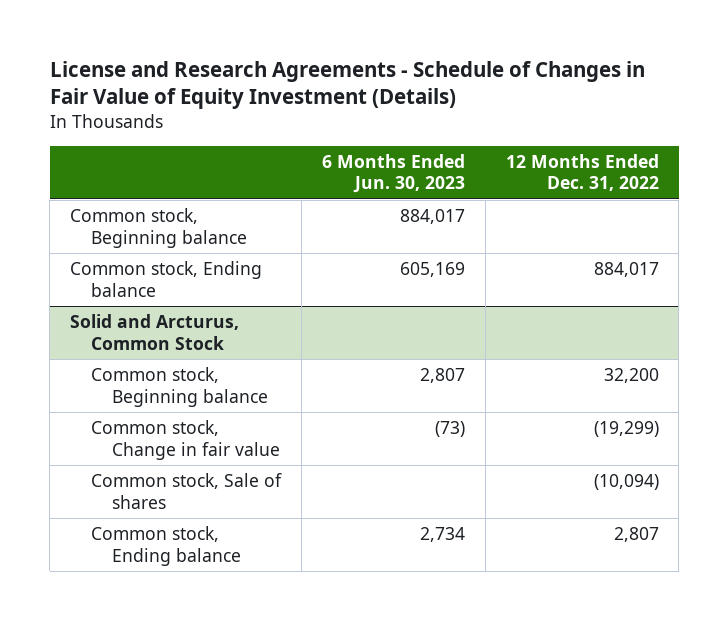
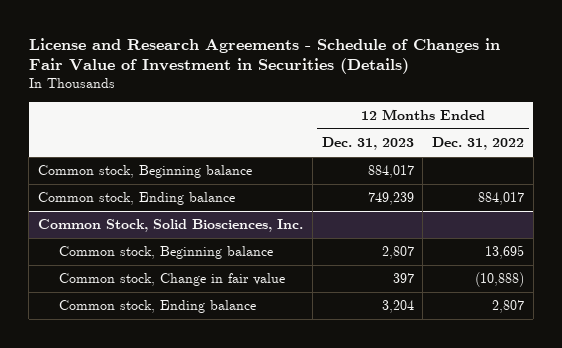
[49,60,645,110] License and Research Agreements - Schedule of Changes in Fair Value of Equity Investment (Details) -> [28,37,500,75] License and Research Agreements - Schedule of Changes in Fair Value of Investment in Securities (Details)
[321,154,465,194] 6 Months Ended Jun. 30, 2023 -> none
none -> [321,137,414,151] Dec. 31, 2023
[69,314,239,350] Solid and Arcturus, Common Stock -> none
[91,473,283,509] Common stock, Sale of shares -> none
none -> [38,219,304,233] Common Stock, Solid Biosciences, Inc.
[603,368,659,384] 32,200 -> [485,245,525,260] 13,695
[593,421,659,438] (19,299) -> [475,272,525,288] (10,888)

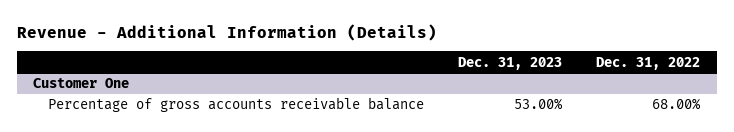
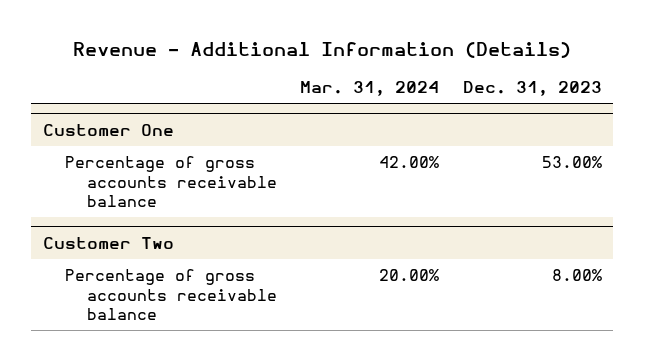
[596,56,701,70] Dec. 31, 2022 -> none
none -> [300,81,440,97] Mar. 31, 2024
none -> [42,236,174,249] Customer Two
none -> [64,268,278,321] Percentage of gross accounts receivable balance

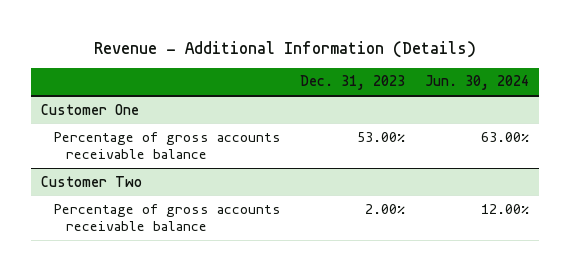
[300,81,440,97] Mar. 31, 2024 -> none
none -> [424,75,529,91] Jun. 30, 2024
[551,268,602,281] 8.00% -> [365,203,406,214] 2.00%

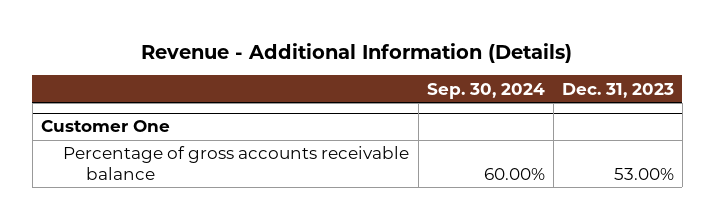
[424,75,529,91] Jun. 30, 2024 -> none
none -> [426,82,545,99] Sep. 30, 2024
[41,175,143,187] Customer Two -> none
[53,203,281,232] Percentage of gross accounts receivable balance -> none

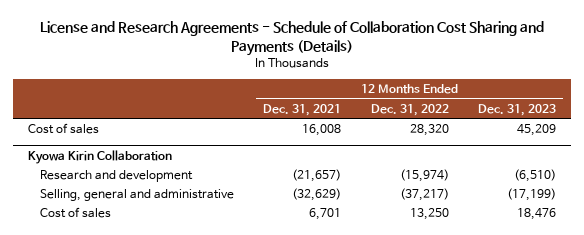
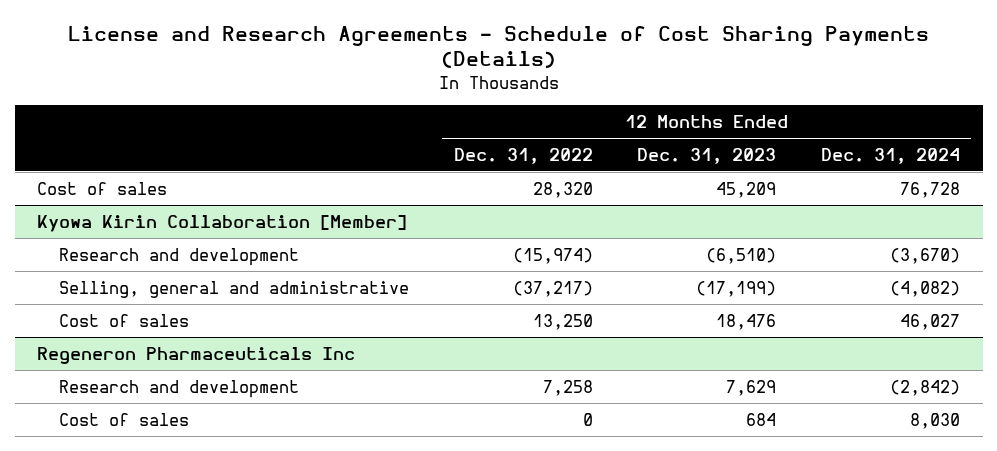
[39,20,544,56] License and Research Agreements - Schedule of Collaboration Cost Sharing and Payments (Details) -> [67,25,929,69] License and Research Agreements - Schedule of Cost Sharing Payments (Details)
[263,103,342,116] Dec. 31, 2021 -> none
none -> [821,147,961,164] Dec. 31, 2024
[27,149,172,164] Kyowa Kirin Collaboration -> [37,214,408,232] Kyowa Kirin Collaboration [Member]
none -> [37,346,356,364] Regeneron Pharmaceuticals Inc
none -> [58,379,299,398] Research and development
none -> [58,412,189,426] Cost of sales

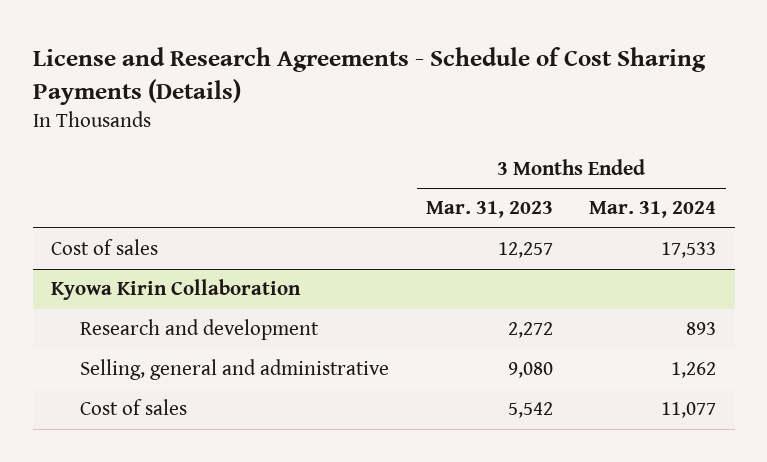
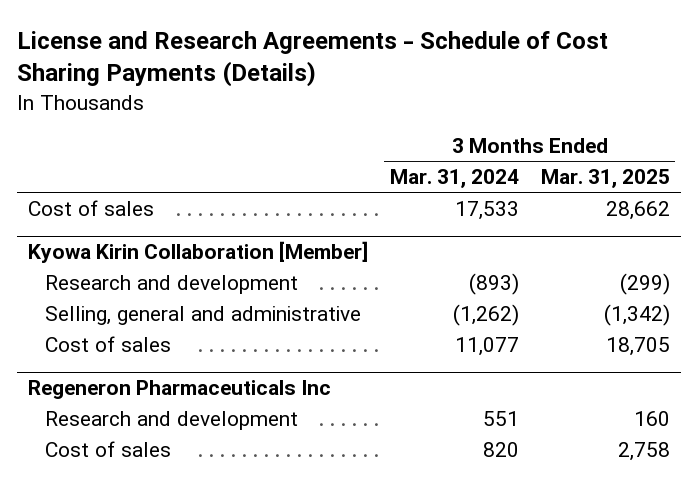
[425,201,553,219] Mar. 31, 2023 -> none
none -> [540,169,670,189] Mar. 31, 2025
[50,279,301,301] Kyowa Kirin Collaboration -> [27,241,368,264] Kyowa Kirin Collaboration [Member]
[686,322,717,336] 893 -> [468,272,519,295] (893)
[671,362,717,379] 1,262 -> [452,303,519,326] (1,262)
none -> [27,380,331,400] Regeneron Pharmaceuticals Inc
none -> [45,410,299,430] Research and development
none -> [45,440,172,457] Cost of sales

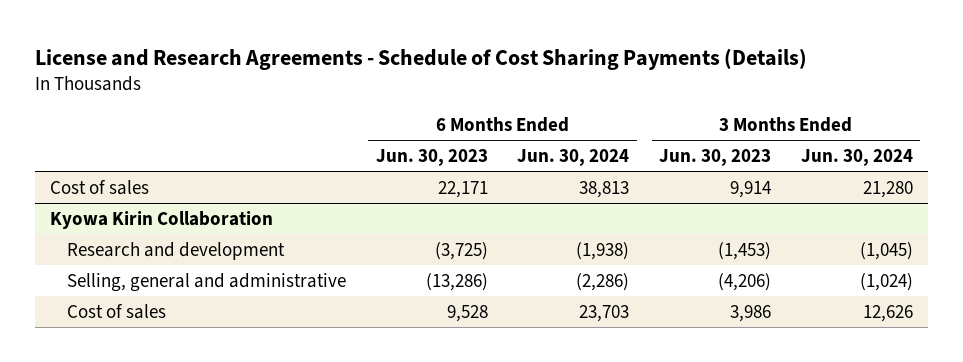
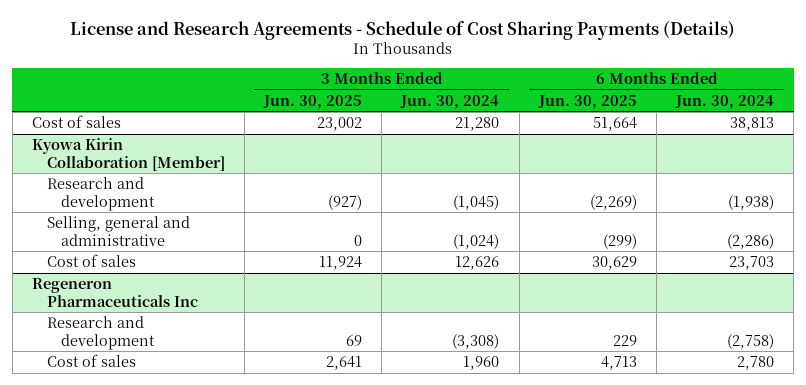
[375,149,488,167] Jun. 30, 2023 -> none
[659,149,772,167] Jun. 30, 2023 -> none
none -> [263,94,363,109] Jun. 30, 2025
none -> [537,94,637,109] Jun. 30, 2025
[50,210,274,229] Kyowa Kirin Collaboration -> [32,138,225,171] Kyowa Kirin Collaboration [Member]
none -> [32,278,198,307] Regeneron Pharmaceuticals Inc
none -> [46,316,156,350] Research and development
none -> [46,354,136,368] Cost of sales

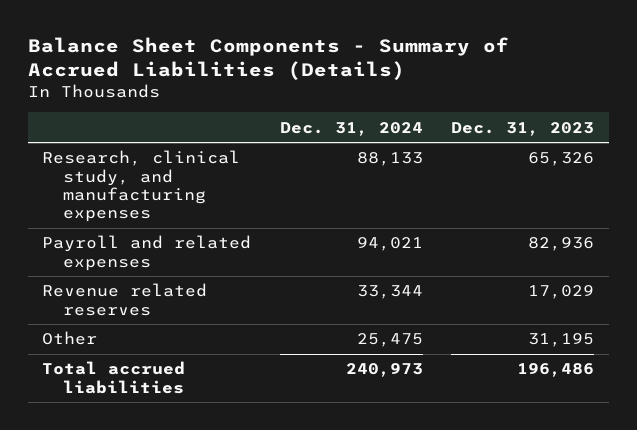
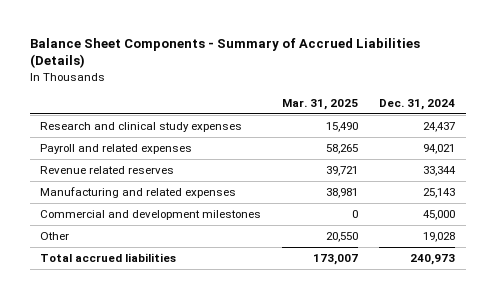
[451,121,595,136] Dec. 31, 2023 -> none
none -> [282,99,359,111] Mar. 31, 2025
[42,150,241,223] Research, clinical study, and manufacturing expenses -> [40,121,243,132] Research and clinical study expenses
[356,152,423,167] 88,133 -> [423,121,456,132] 24,437
none -> [40,186,237,198] Manufacturing and related expenses
none -> [40,209,262,220] Commercial and development milestones
[356,333,423,348] 25,475 -> [423,231,456,242] 19,028

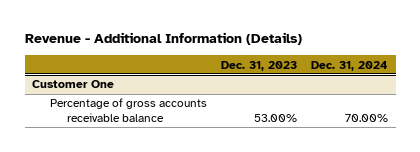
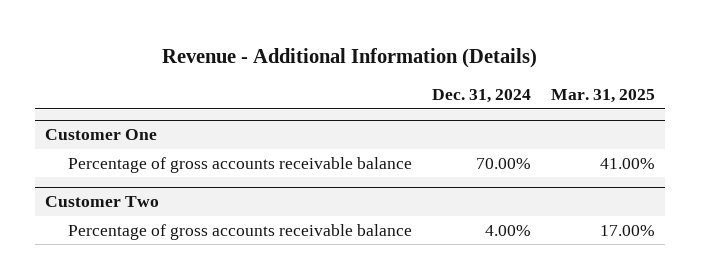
[220,60,297,71] Dec. 31, 2023 -> none
none -> [551,89,656,104] Mar. 31, 2025
none -> [45,196,160,208] Customer Two
none -> [68,223,413,240] Percentage of gross accounts receivable balance

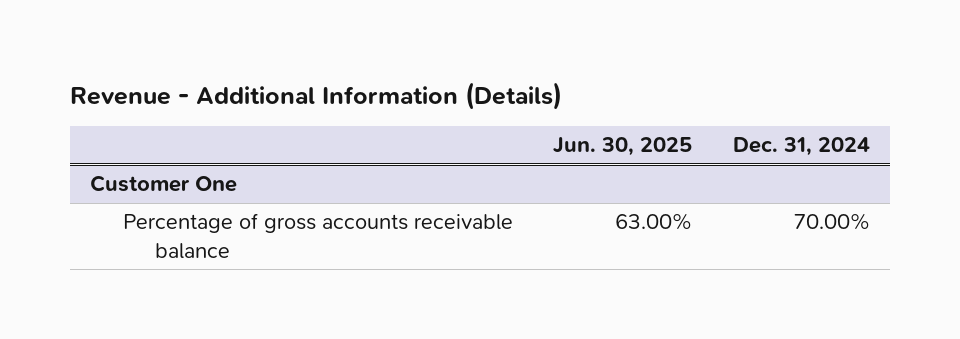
[551,89,656,104] Mar. 31, 2025 -> none
none -> [553,137,693,157] Jun. 30, 2025
[45,196,160,208] Customer Two -> none
[68,223,413,240] Percentage of gross accounts receivable balance -> none

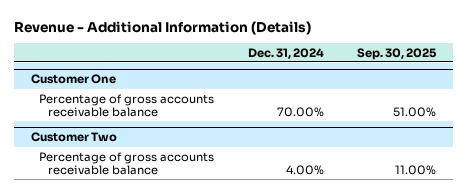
[553,137,693,157] Jun. 30, 2025 -> none
none -> [357,47,438,60] Sep. 30, 2025
none -> [30,132,117,143] Customer Two
none -> [39,151,215,176] Percentage of gross accounts receivable balance

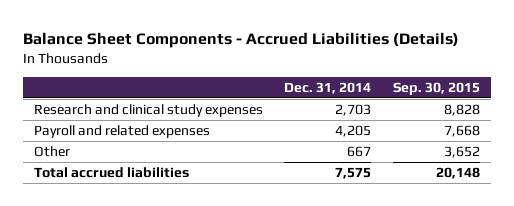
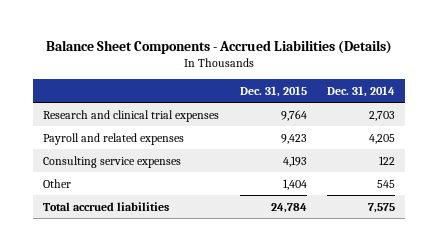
[392,81,480,95] Sep. 30, 2015 -> none
none -> [239,85,307,97] Dec. 31, 2015
[33,104,263,118] Research and clinical study expenses -> [43,109,220,122] Research and clinical trial expenses
none -> [43,155,182,168] Consulting service expenses
[347,146,372,158] 667 -> [377,179,396,188] 545

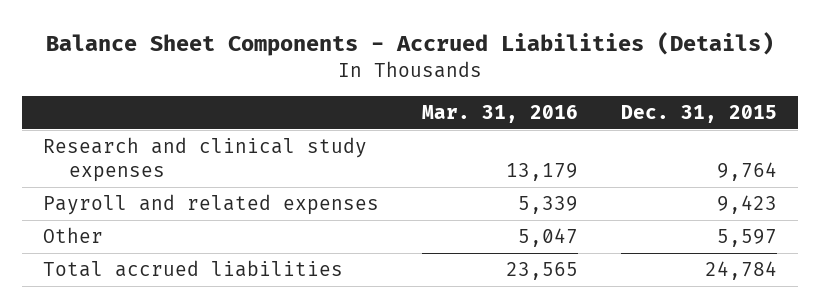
[327,85,396,97] Dec. 31, 2014 -> none
none -> [421,104,578,123] Mar. 31, 2016
[43,109,220,122] Research and clinical trial expenses -> [43,137,368,182] Research and clinical study expenses
[43,155,182,168] Consulting service expenses -> none
[282,178,307,190] 1,404 -> [716,229,777,248] 5,597

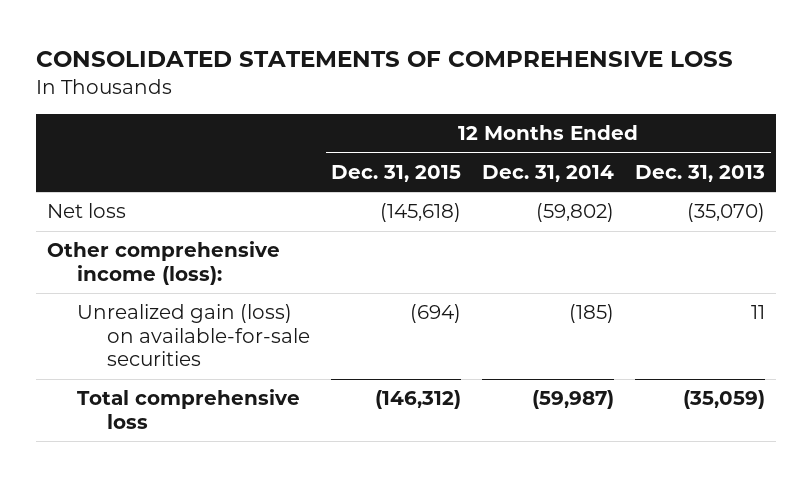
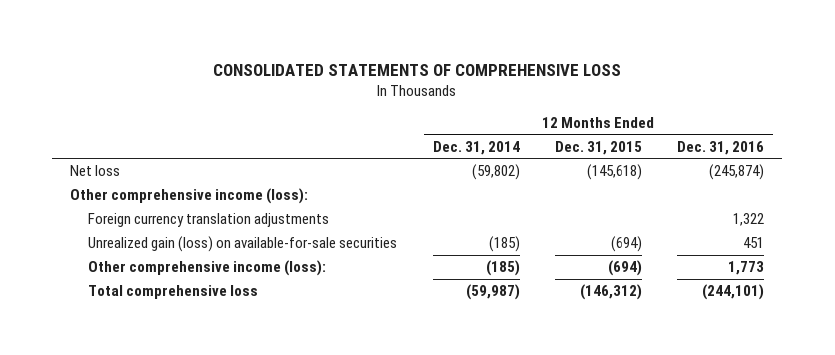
[635,164,766,182] Dec. 31, 2013 -> none
none -> [677,140,765,155] Dec. 31, 2016
none -> [88,213,330,228] Foreign currency translation adjustments
none -> [88,260,327,277] Other comprehensive income (loss):

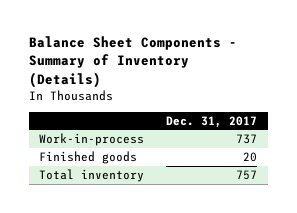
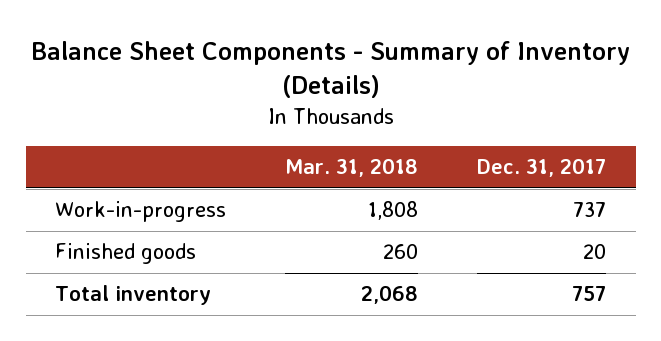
none -> [285,158,419,178] Mar. 31, 2018
[39,133,145,147] Work-in-process -> [55,201,227,223] Work-in-progress

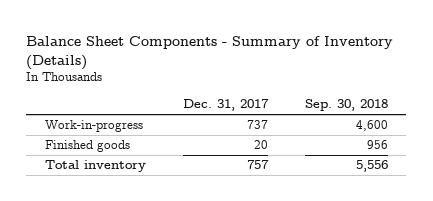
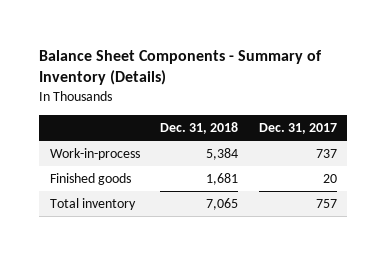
[304,99,388,112] Sep. 30, 2018 -> none
none -> [160,122,239,135] Dec. 31, 2018
[44,120,143,133] Work-in-progress -> [49,147,140,160] Work-in-process

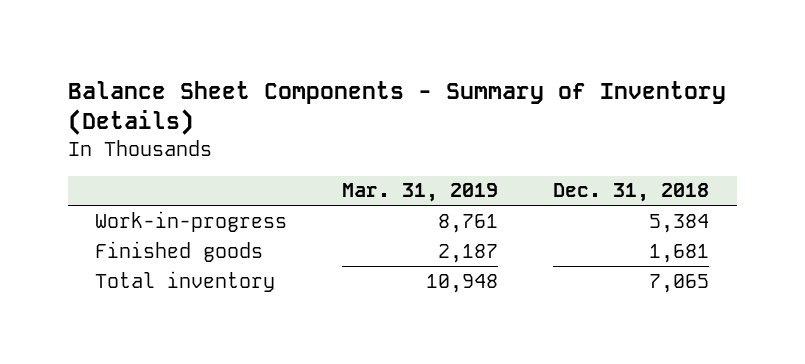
[258,123,337,135] Dec. 31, 2017 -> none
none -> [342,183,499,203] Mar. 31, 2019
[49,147,140,160] Work-in-process -> [95,210,288,232] Work-in-progress

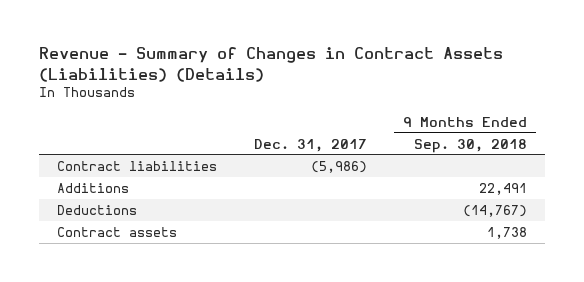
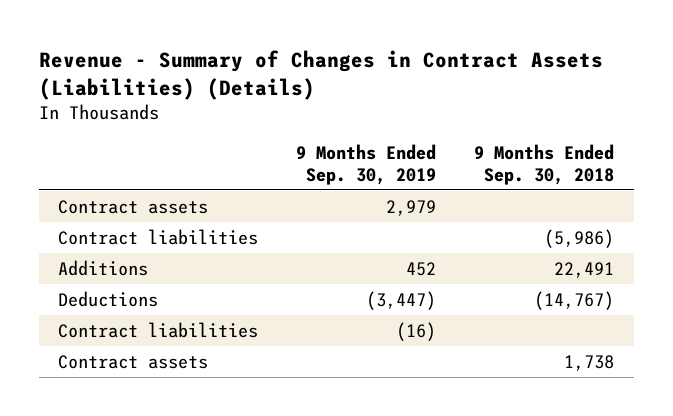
[253,138,367,152] Dec. 31, 2017 -> none
none -> [296,143,437,185] 9 Months Ended Sep. 30, 2019
none -> [58,199,209,214] Contract assets
none -> [58,228,259,245] Contract liabilities
[57,160,218,171] Contract liabilities -> [58,321,259,338] Contract liabilities

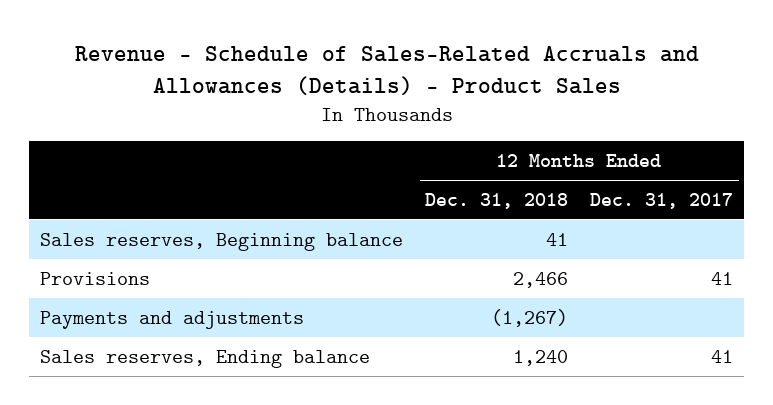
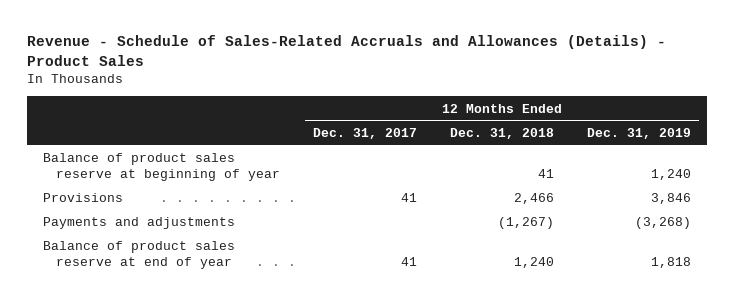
none -> [586,128,691,140] Dec. 31, 2019
[40,232,404,251] Sales reserves, Beginning balance -> [43,153,280,181] Balance of product sales reserve at beginning of year
[40,349,371,368] Sales reserves, Ending balance -> [43,241,236,269] Balance of product sales reserve at end of year

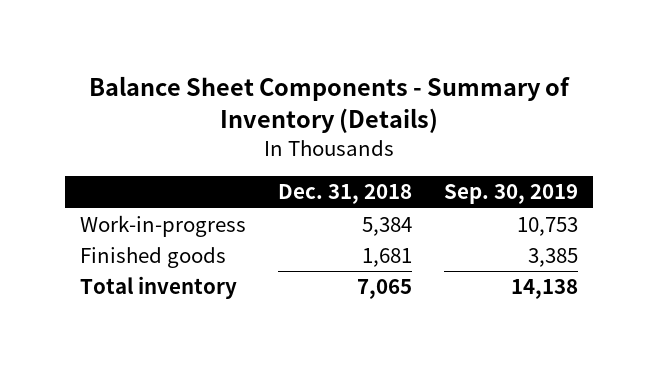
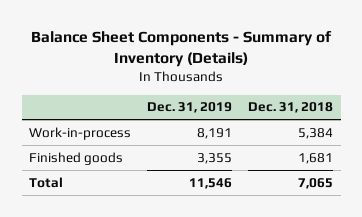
[443,184,578,205] Sep. 30, 2019 -> none
none -> [147,102,233,114] Dec. 31, 2019
[80,215,247,238] Work-in-progress -> [29,126,132,140] Work-in-process
[80,276,238,300] Total inventory -> [29,176,64,188] Total

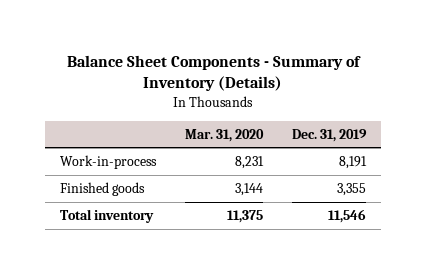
[248,102,334,114] Dec. 31, 2018 -> none
none -> [185,128,265,142] Mar. 31, 2020
[29,176,64,188] Total -> [59,208,154,223] Total inventory

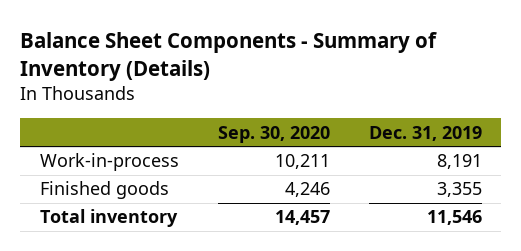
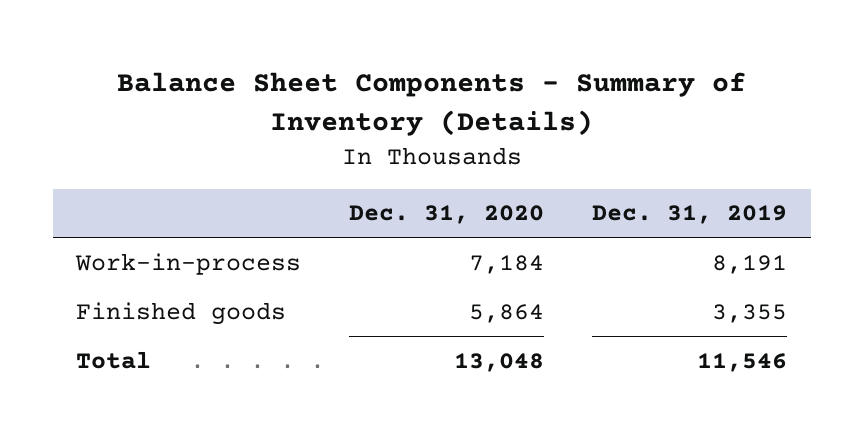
[217,125,330,143] Sep. 30, 2020 -> none
none -> [349,205,545,225] Dec. 31, 2020
[39,209,178,228] Total inventory -> [76,350,152,369] Total

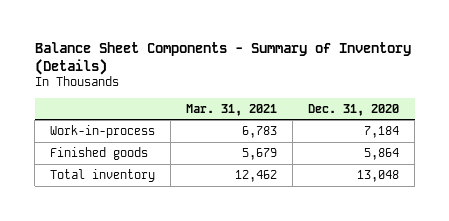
[592,205,788,225] Dec. 31, 2019 -> none
none -> [186,103,278,116] Mar. 31, 2021
[76,350,152,369] Total -> [50,168,156,182] Total inventory

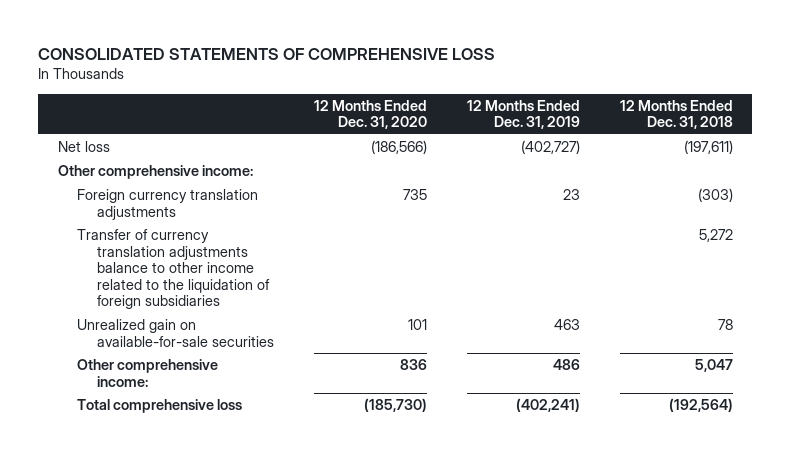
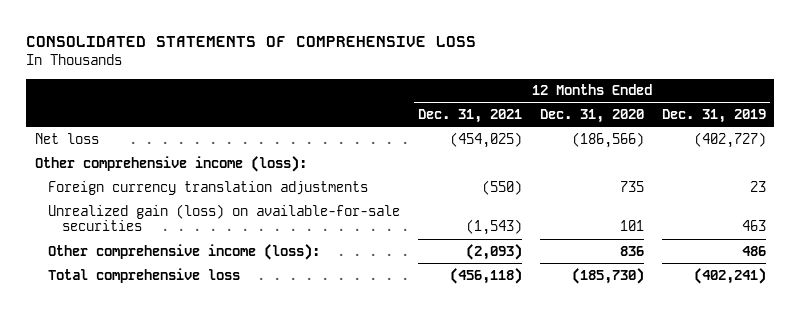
[619,99,733,130] 12 Months Ended Dec. 31, 2018 -> none
none -> [418,109,523,124] Dec. 31, 2021
[57,165,253,180] Other comprehensive income: -> [34,155,307,172] Other comprehensive income (loss):
[77,229,270,310] Transfer of currency translation adjustments balance to other income related to the liquidation of foreign subsidiaries -> none
[77,319,274,347] Unrealized gain on available-for-sale securities -> [48,203,401,232] Unrealized gain (loss) on available-for-sale securities
[77,359,219,387] Other comprehensive income: -> [48,243,321,260] Other comprehensive income (loss):

